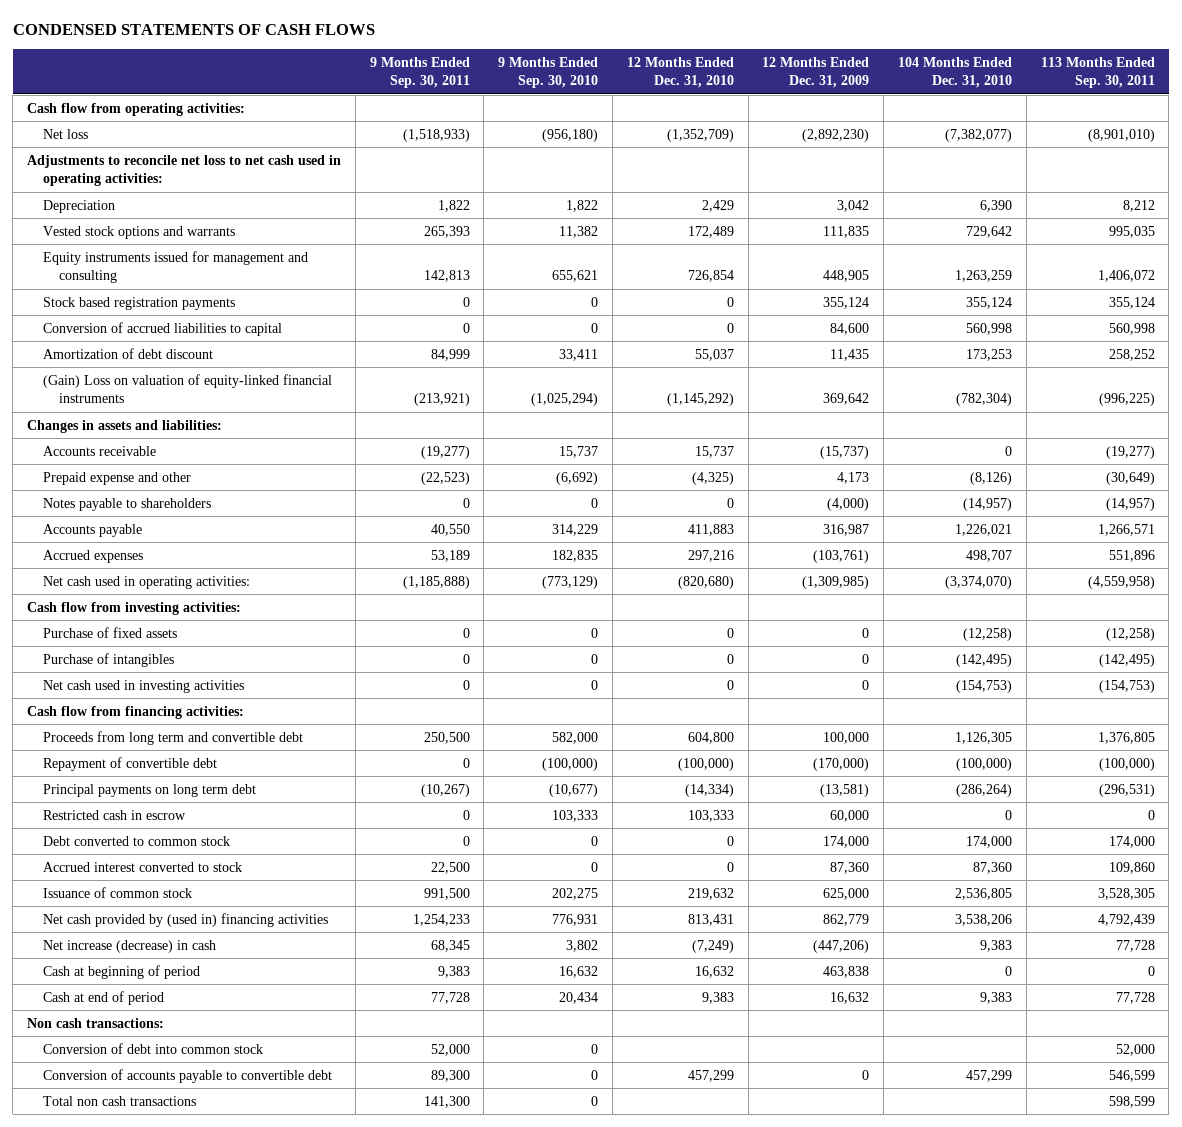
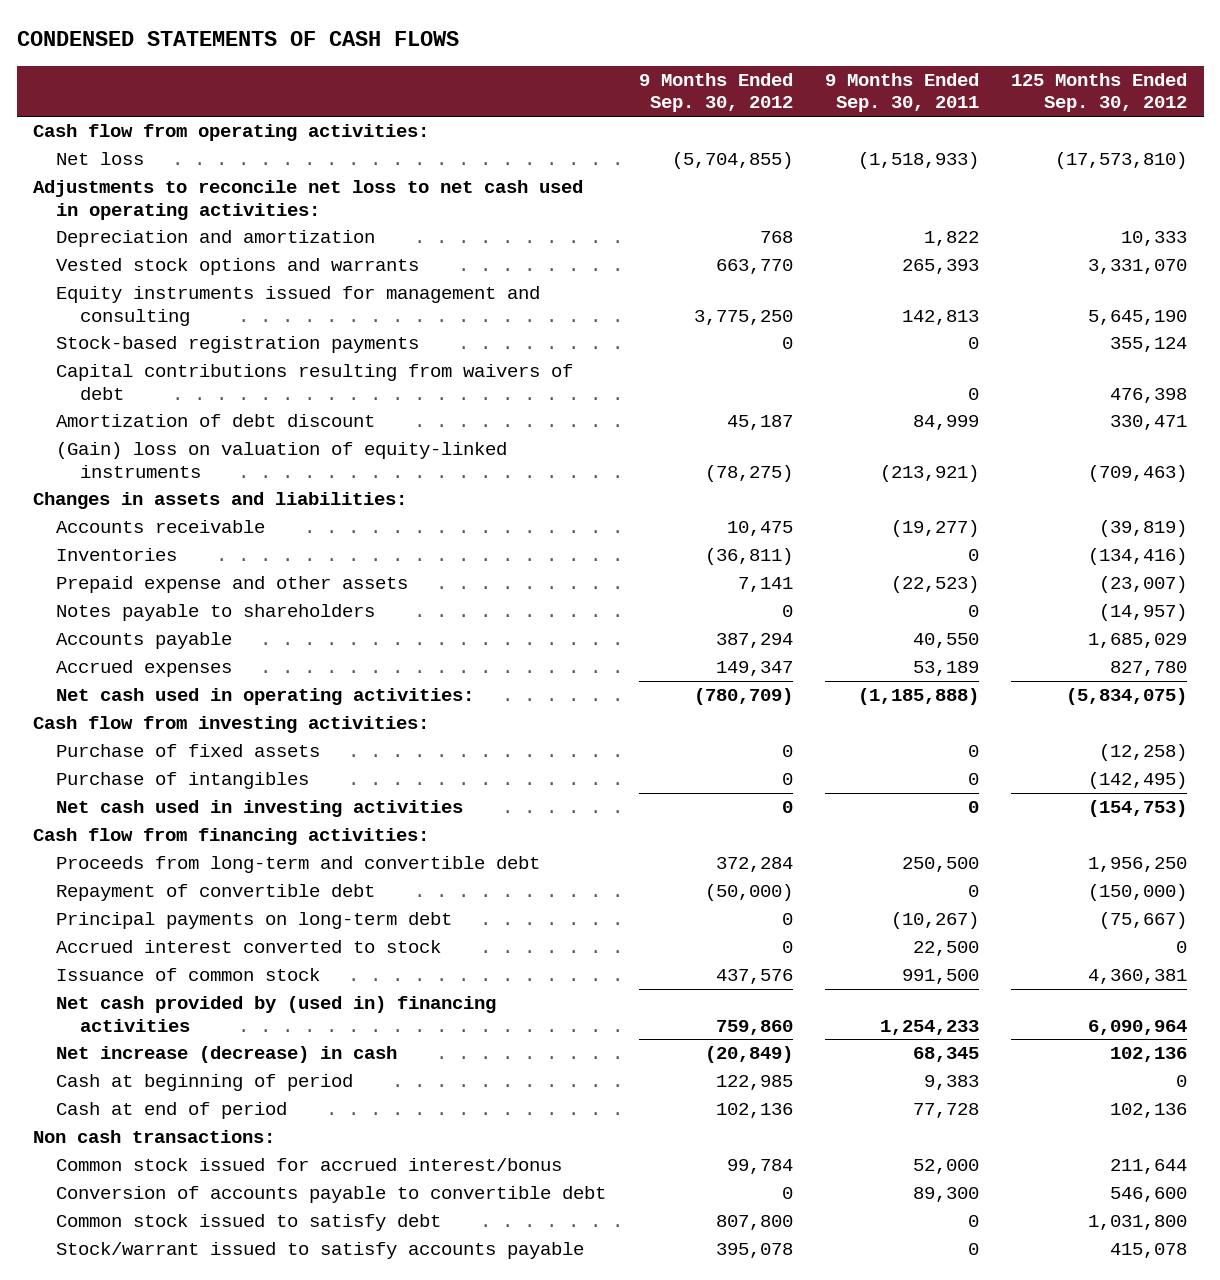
[498,56,599,89] 9 Months Ended Sep. 30, 2010 -> none
[626,56,734,89] 12 Months Ended Dec. 31, 2010 -> none
[762,56,870,89] 12 Months Ended Dec. 31, 2009 -> none
[897,56,1012,89] 104 Months Ended Dec. 31, 2010 -> none
[1040,56,1155,89] 113 Months Ended Sep. 30, 2011 -> none
none -> [638,72,793,113] 9 Months Ended Sep. 30, 2012
none -> [1011,72,1188,113] 125 Months Ended Sep. 30, 2012
[43,199,116,213] Depreciation -> [56,230,376,248] Depreciation and amortization
[43,296,236,310] Stock based registration payments -> [56,336,420,354] Stock-based registration payments
[43,321,283,336] Conversion of accrued liabilities to capital -> [56,364,574,400] Capital contributions resulting from waivers of debt
[43,373,333,404] (Gain) Loss on valuation of equity-linked financial instruments -> [56,442,508,478] (Gain) loss on valuation of equity-linked instruments
none -> [56,548,178,562] Inventories
[43,471,192,485] Prepaid expense and other -> [56,576,409,594] Prepaid expense and other assets
[43,730,304,745] Proceeds from long term and convertible debt -> [56,856,541,874] Proceeds from long-term and convertible debt
[43,809,187,820] Restricted cash in escrow -> none
[43,835,231,846] Debt converted to common stock -> none
[43,783,257,797] Principal payments on long term debt -> [56,912,453,930] Principal payments on long-term debt
[43,1042,264,1054] Conversion of debt into common stock -> none
none -> [56,1158,563,1172] Common stock issued for accrued interest/bonus
[43,1095,197,1106] Total non cash transactions -> none
none -> [56,1214,442,1232] Common stock issued to satisfy debt
none -> [56,1242,585,1260] Stock/warrant issued to satisfy accounts payable

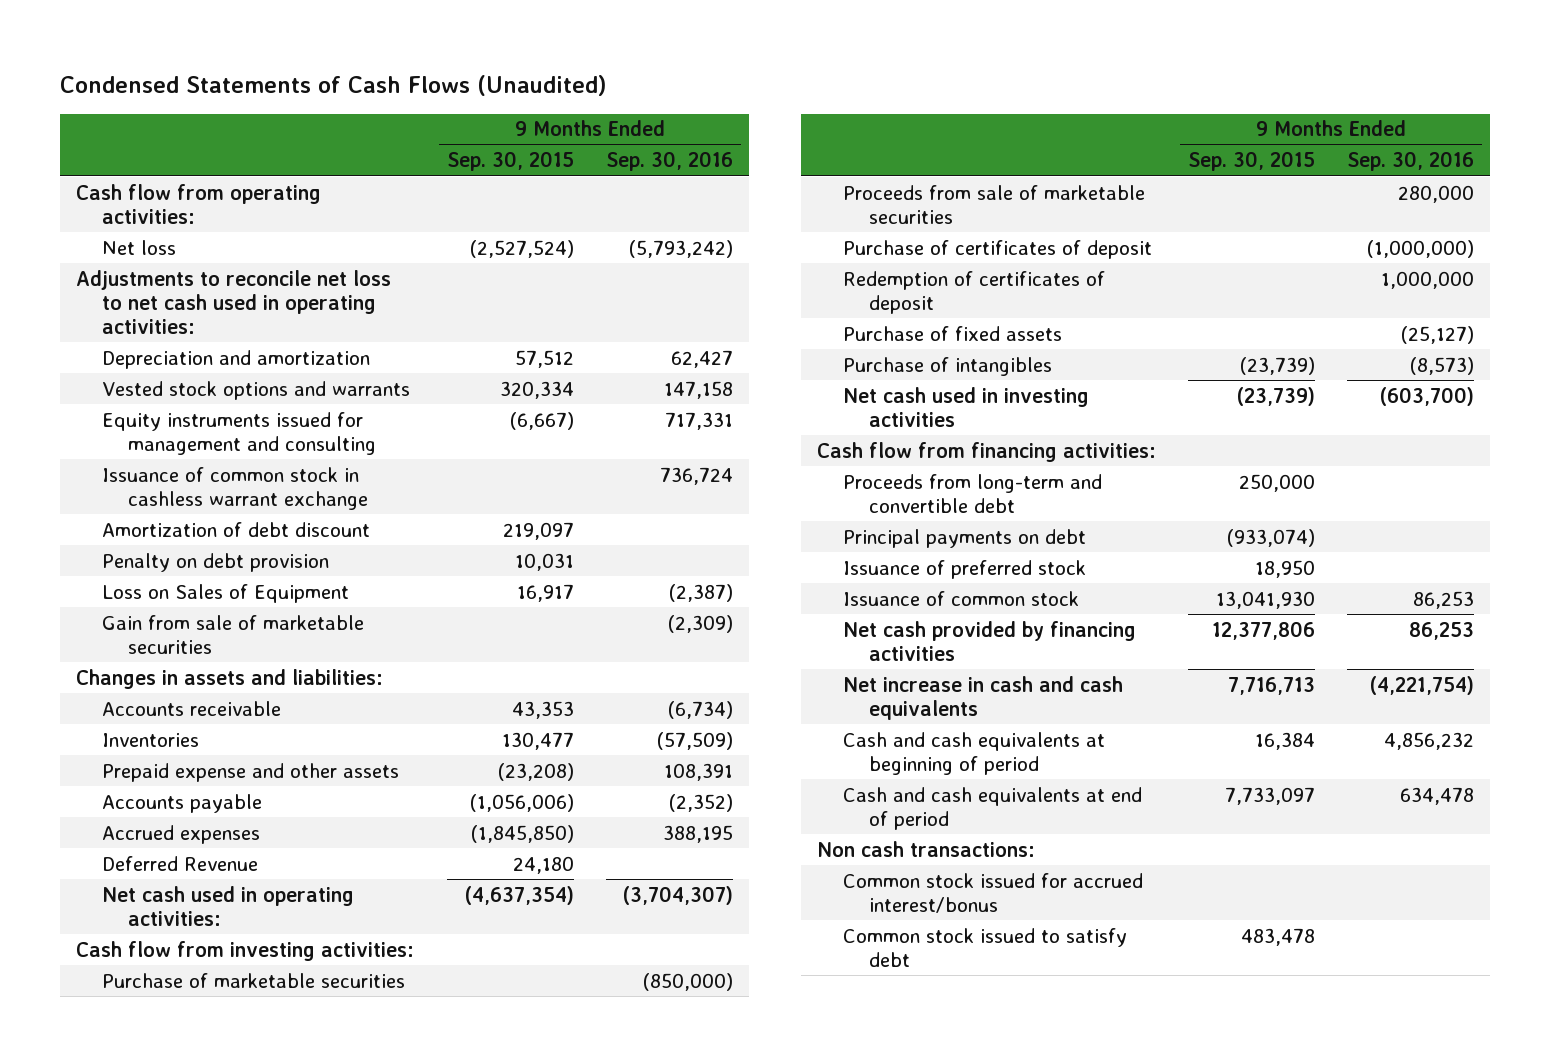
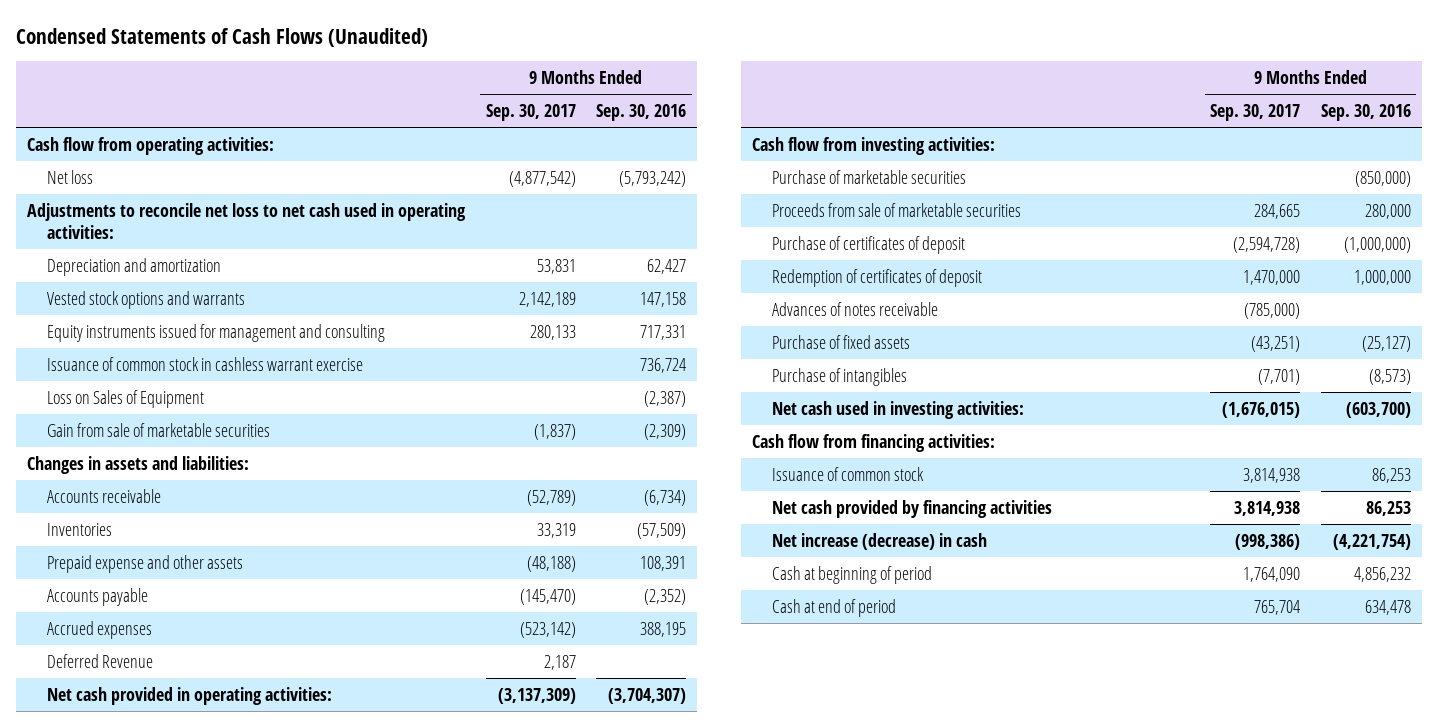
[447,151,575,172] Sep. 30, 2015 -> none
none -> [485,104,576,122] Sep. 30, 2017
[102,521,371,537] Amortization of debt discount -> none
[102,552,330,572] Penalty on debt provision -> none
[102,466,369,510] Issuance of common stock in cashless warrant exchange -> [47,356,364,371] Issuance of common stock in cashless warrant exercise
[102,885,355,926] Net cash used in operating activities: -> [47,686,333,705] Net cash provided in operating activities:
none -> [772,301,939,316] Advances of notes receivable
[843,386,1090,427] Net cash used in investing activities -> [772,400,1025,419] Net cash used in investing activities:
[843,473,1103,513] Proceeds from long-term and convertible debt -> none
[843,528,1087,548] Principal payments on debt -> none
[843,559,1087,579] Issuance of preferred stock -> none
[817,840,1036,857] Non cash transactions: -> none
[843,872,1144,913] Common stock issued for accrued interest/bonus -> none
[843,927,1128,967] Common stock issued to satisfy debt -> none
[843,675,1124,720] Net increase in cash and cash equivalents -> [772,532,988,550] Net increase (decrease) in cash
[843,731,1106,775] Cash and cash equivalents at beginning of period -> [772,565,933,584] Cash at beginning of period
[843,786,1143,830] Cash and cash equivalents at end of period -> [772,598,897,617] Cash at end of period

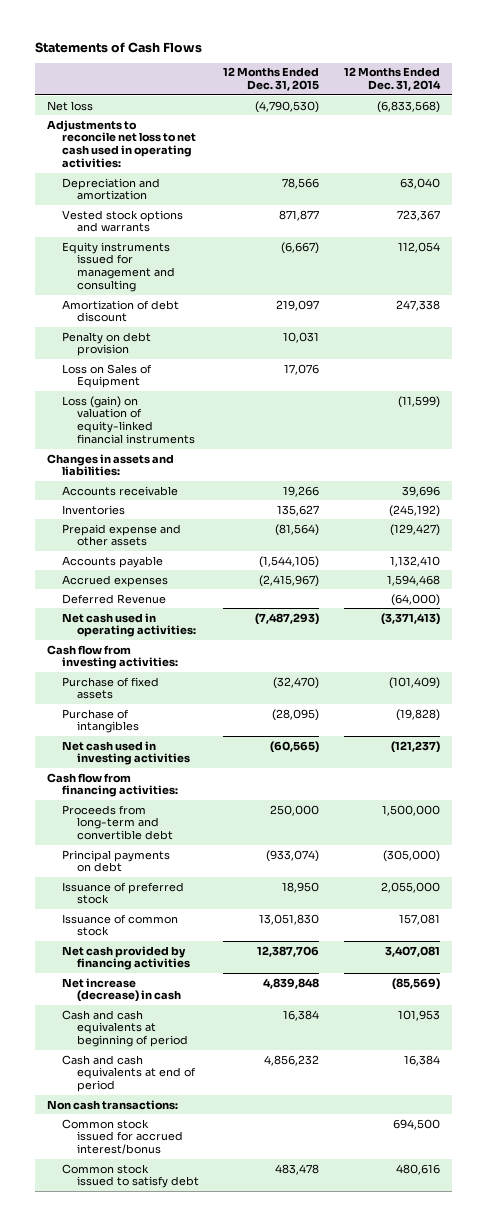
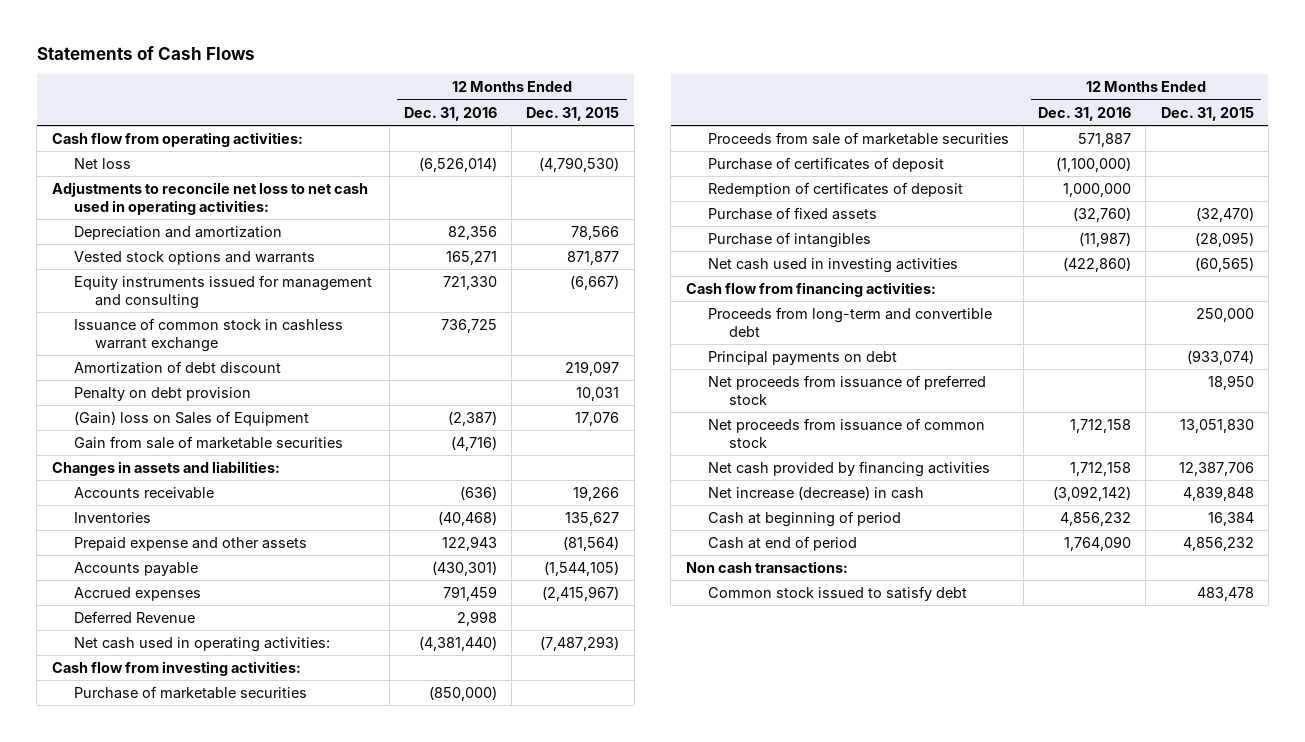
[343,67,441,92] 12 Months Ended Dec. 31, 2014 -> none
none -> [403,106,497,121] Dec. 31, 2016
none -> [51,132,303,148] Cash flow from operating activities:
none -> [73,318,343,352] Issuance of common stock in cashless warrant exchange
[61,395,196,445] Loss (gain) on valuation of equity-linked financial instruments -> none
[61,363,152,389] Loss on Sales of Equipment -> [73,411,309,427] (Gain) loss on Sales of Equipment
none -> [73,436,343,450] Gain from sale of marketable securities
none -> [73,686,307,700] Purchase of marketable securities
none -> [707,132,1009,146] Proceeds from sale of marketable securities
none -> [707,157,944,173] Purchase of certificates of deposit
none -> [707,182,963,198] Redemption of certificates of deposit
[61,881,184,905] Issuance of preferred stock -> [707,375,986,405] Net proceeds from issuance of preferred stock
[61,913,178,937] Issuance of common stock -> [707,418,985,448] Net proceeds from issuance of common stock
[61,1009,189,1048] Cash and cash equivalents at beginning of period -> [707,511,901,528] Cash at beginning of period
[61,1054,197,1093] Cash and cash equivalents at end of period -> [707,536,857,552] Cash at end of period
[61,1118,184,1155] Common stock issued for accrued interest/bonus -> none

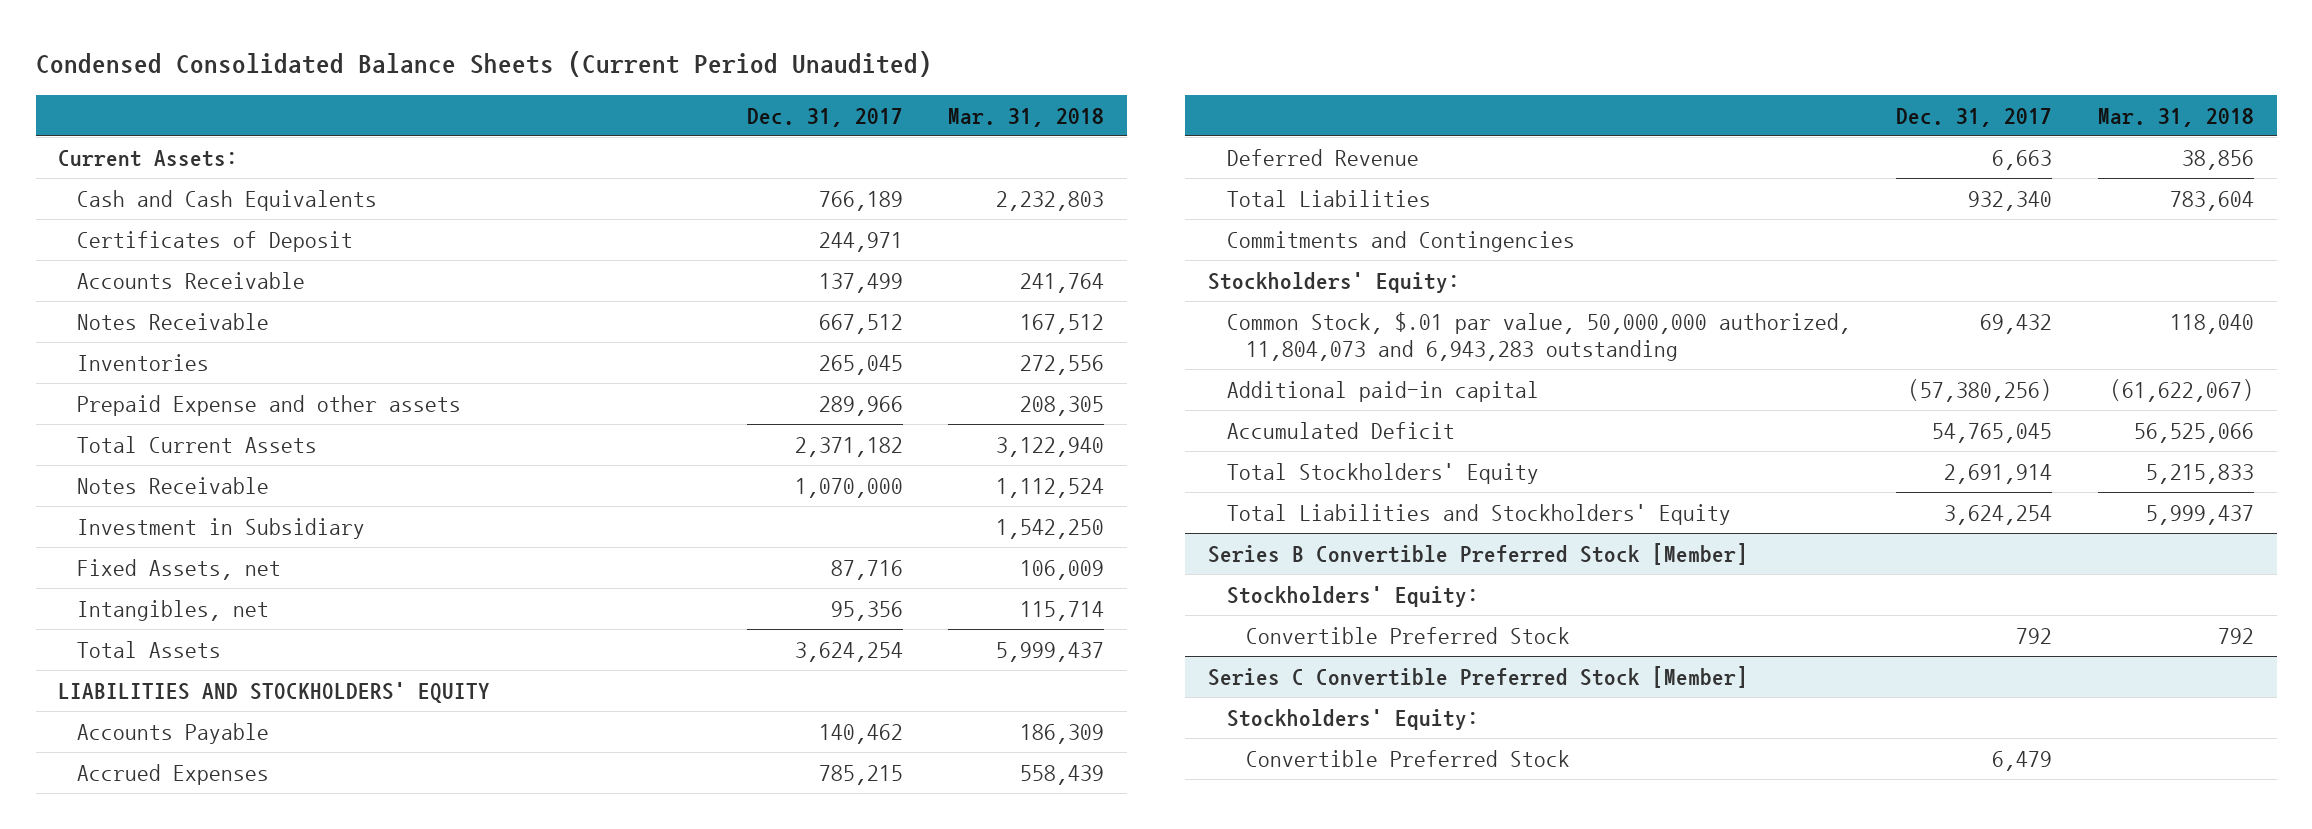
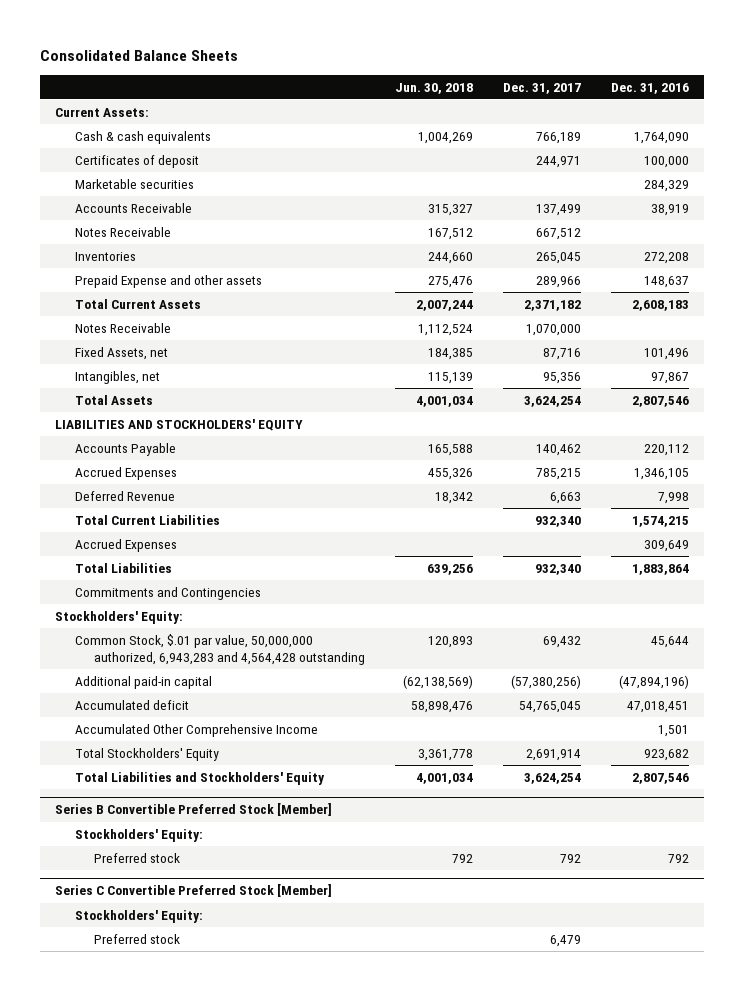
[35,50,932,77] Condensed Consolidated Balance Sheets (Current Period Unaudited) -> [40,50,239,62] Consolidated Balance Sheets
[948,107,1105,127] Mar. 31, 2018 -> none
none -> [395,82,474,94] Jun. 30, 2018
none -> [611,82,690,94] Dec. 31, 2016
[77,189,378,211] Cash and Cash Equivalents -> [74,130,211,144] Cash & cash equivalents
[77,230,354,252] Certificates of Deposit -> [74,154,199,168] Certificates of deposit
none -> [74,178,194,189] Marketable securities
[77,517,366,539] Investment in Subsidiary -> none
none -> [74,514,220,525] Total Current Liabilities
none -> [74,538,177,552] Accrued Expenses
[1226,311,1851,361] Common Stock, $.01 par value, 50,000,000 authorized, 11,804,073 and 6,943,283 outstanding -> [74,633,365,665] Common Stock, $.01 par value, 50,000,000 authorized, 6,943,283 and 4,564,428 outstanding
[1226,421,1455,439] Accumulated Deficit -> [74,699,189,710] Accumulated deficit
none -> [74,723,318,737] Accumulated Other Comprehensive Income
[1245,626,1570,644] Convertible Preferred Stock -> [93,852,180,863] Preferred stock
[1245,749,1570,767] Convertible Preferred Stock -> [93,933,180,944] Preferred stock

